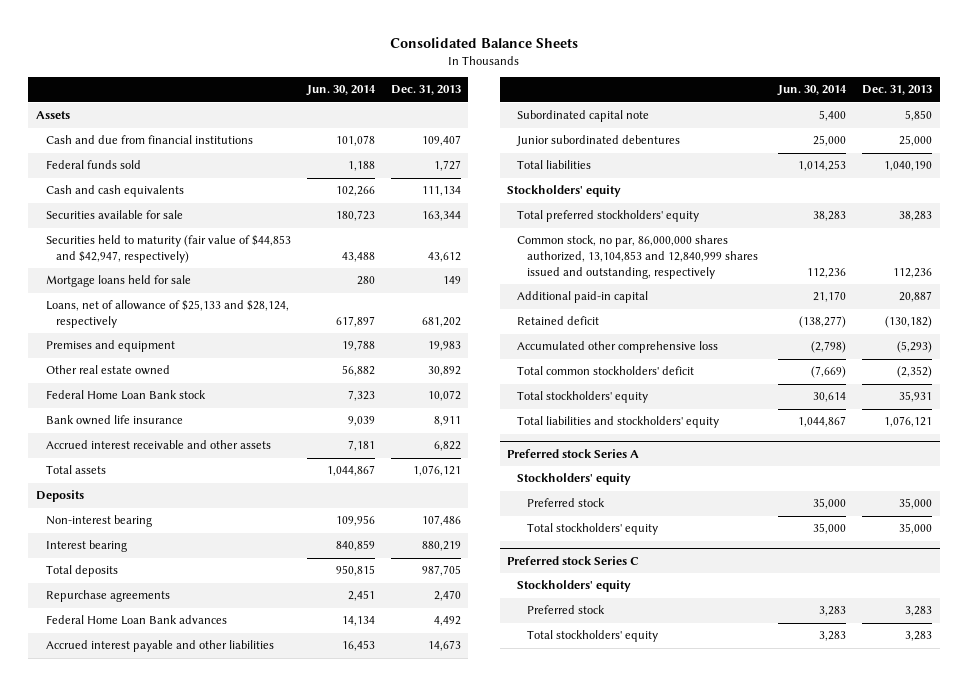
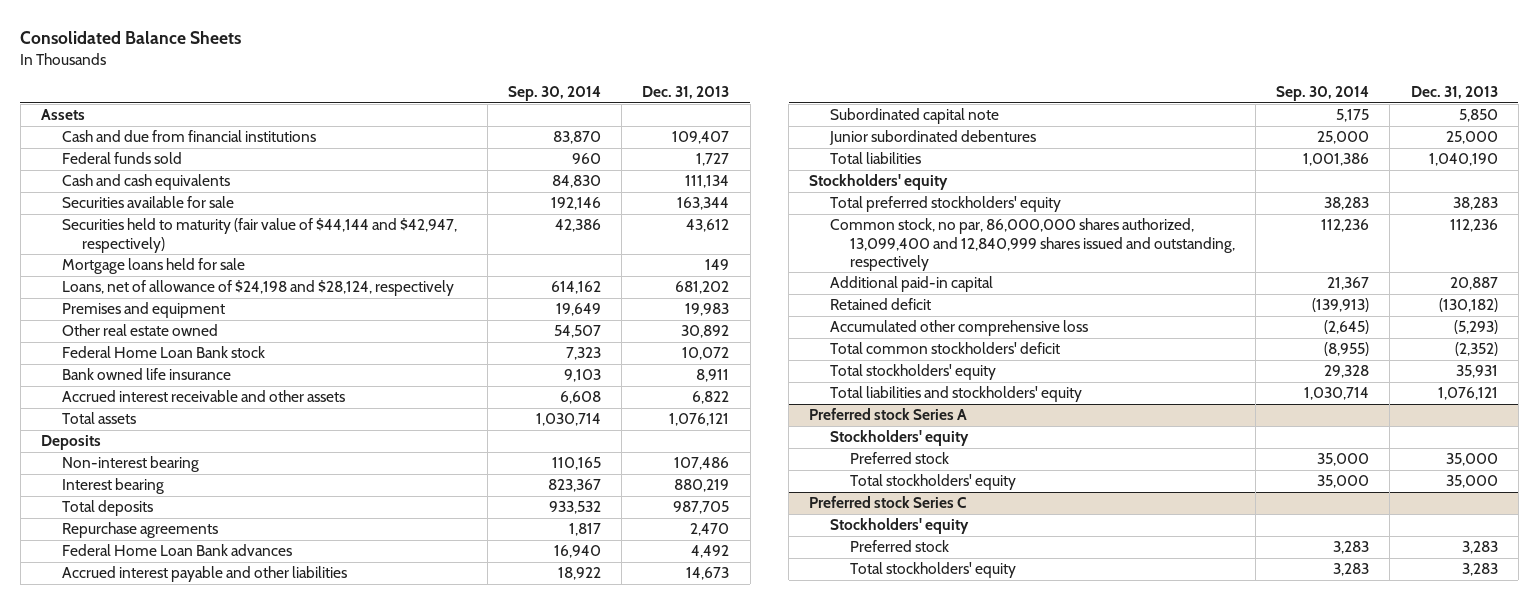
[305,85,376,97] Jun. 30, 2014 -> none
none -> [508,86,602,102] Sep. 30, 2014
[45,235,291,264] Securities held to maturity (fair value of $44,853 and $42,947, respectively) -> [61,218,457,253] Securities held to maturity (fair value of $44,144 and $42,947, respectively)
[45,300,289,329] Loans, net of allowance of $25,133 and $28,124, respectively -> [61,280,454,297] Loans, net of allowance of $24,198 and $28,124, respectively
[517,235,758,279] Common stock, no par, 86,000,000 shares authorized, 13,104,853 and 12,840,999 shares issued and outstanding, respectively -> [829,218,1236,271] Common stock, no par, 86,000,000 shares authorized, 13,099,400 and 12,840,999 shares issued and outstanding, respectively

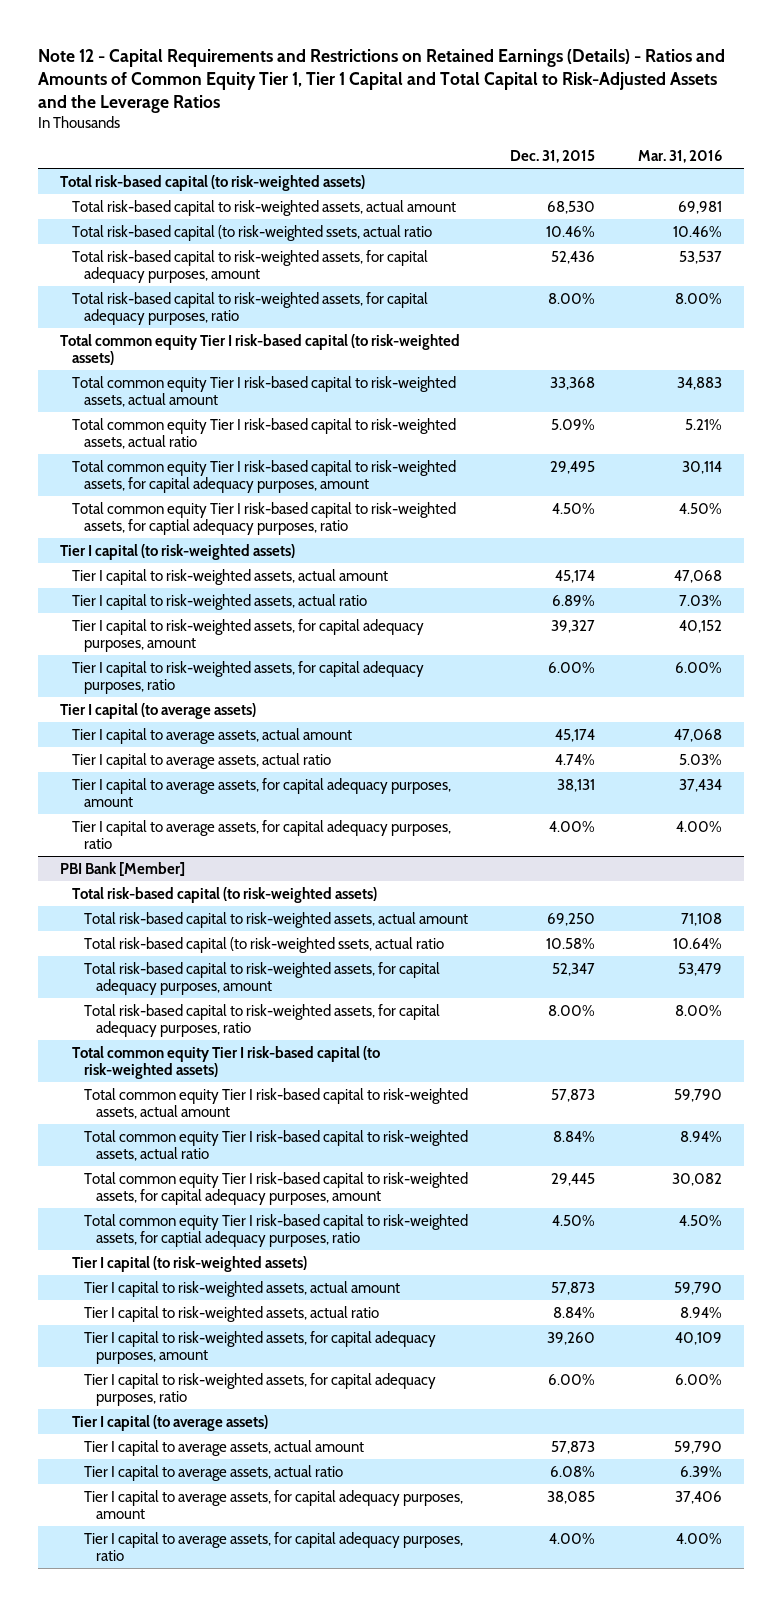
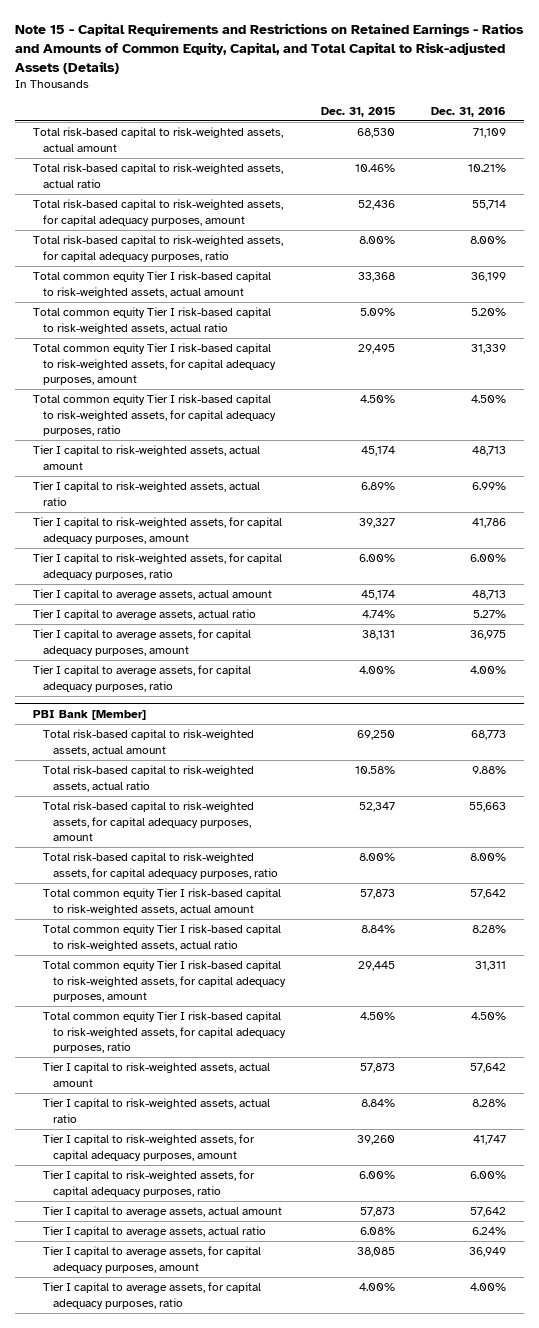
[38,48,726,114] Note 12 - Capital Requirements and Restrictions on Retained Earnings (Details) - Ratios and Amounts of Common Equity Tier 1, Tier 1 Capital and Total Capital to Risk-Adjusted Assets and the Leverage Ratios -> [14,22,524,74] Note 15 - Capital Requirements and Restrictions on Retained Earnings - Ratios and Amounts of Common Equity, Capital, and Total Capital to Risk-adjusted Assets (Details)
[638,150,723,164] Mar. 31, 2016 -> none
none -> [431,106,507,117] Dec. 31, 2016
[59,174,365,191] Total risk-based capital (to risk-weighted assets) -> none
[71,224,432,241] Total risk-based capital (to risk-weighted ssets, actual ratio -> [32,163,283,188] Total risk-based capital to risk-weighted assets, actual ratio
[59,333,460,366] Total common equity Tier I risk-based capital (to risk-weighted assets) -> none
[59,543,295,560] Tier I capital (to risk-weighted assets) -> none
[71,501,456,536] Total common equity Tier I risk-based capital to risk-weighted assets, for captial adequacy purposes, ratio -> [32,394,276,437] Total common equity Tier I risk-based capital to risk-weighted assets, for capital adequacy purposes, ratio
[59,702,256,719] Tier I capital (to average assets) -> none
[71,886,377,903] Total risk-based capital (to risk-weighted assets) -> none
[83,936,444,953] Total risk-based capital (to risk-weighted ssets, actual ratio -> [42,765,254,792] Total risk-based capital to risk-weighted assets, actual ratio
[71,1045,380,1080] Total common equity Tier I risk-based capital (to risk-weighted assets) -> none
[71,1255,307,1272] Tier I capital (to risk-weighted assets) -> none
[83,1213,468,1248] Total common equity Tier I risk-based capital to risk-weighted assets, for captial adequacy purposes, ratio -> [42,1011,286,1054] Total common equity Tier I risk-based capital to risk-weighted assets, for capital adequacy purposes, ratio
[71,1414,268,1431] Tier I capital (to average assets) -> none

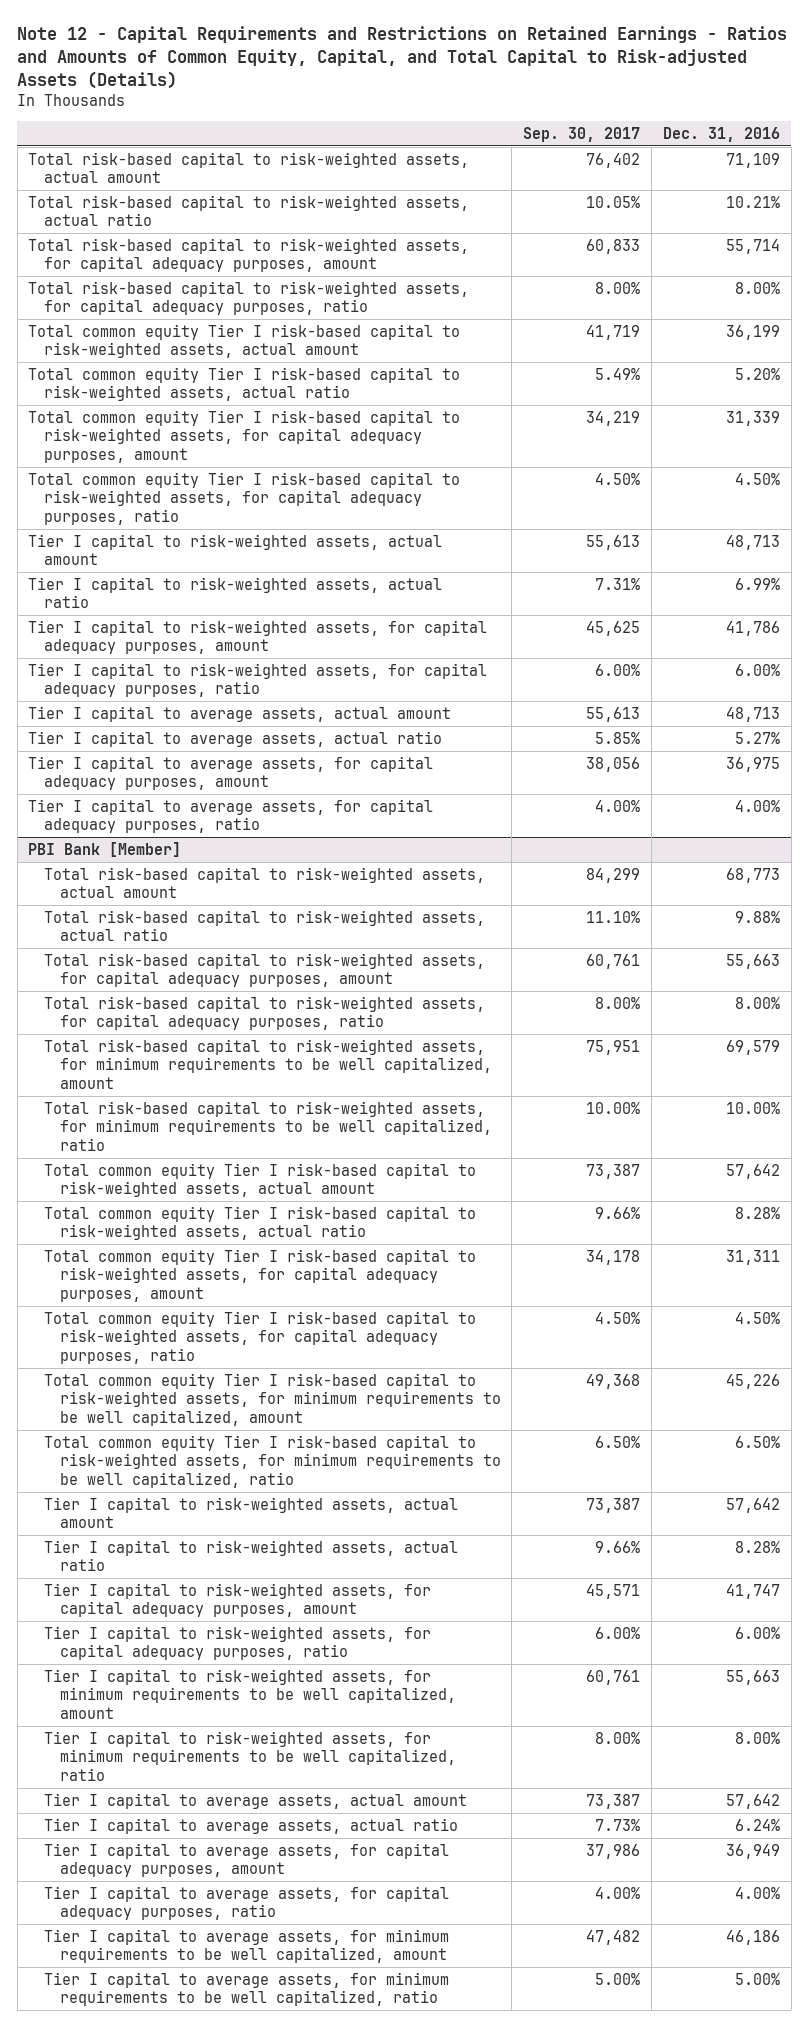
[14,22,524,74] Note 15 - Capital Requirements and Restrictions on Retained Earnings - Ratios and Amounts of Common Equity, Capital, and Total Capital to Risk-adjusted Assets (Details) -> [17,26,788,89] Note 12 - Capital Requirements and Restrictions on Retained Earnings - Ratios and Amounts of Common Equity, Capital, and Total Capital to Risk-adjusted Assets (Details)
[320,106,395,117] Dec. 31, 2015 -> none
none -> [523,126,641,142] Sep. 30, 2017
none -> [44,1038,492,1089] Total risk-based capital to risk-weighted assets, for minimum requirements to be well capitalized, amount
none -> [44,1100,492,1151] Total risk-based capital to risk-weighted assets, for minimum requirements to be well capitalized, ratio
none -> [44,1372,501,1426] Total common equity Tier I risk-based capital to risk-weighted assets, for minimum requirements to be well capitalized, amount
none -> [44,1434,501,1488] Total common equity Tier I risk-based capital to risk-weighted assets, for minimum requirements to be well capitalized, ratio
none -> [44,1668,456,1719] Tier I capital to risk-weighted assets, for minimum requirements to be well capitalized, amount
none -> [44,1730,456,1781] Tier I capital to risk-weighted assets, for minimum requirements to be well capitalized, ratio
none -> [44,1928,450,1964] Tier I capital to average assets, for minimum requirements to be well capitalized, amount
none -> [44,1971,450,2007] Tier I capital to average assets, for minimum requirements to be well capitalized, ratio

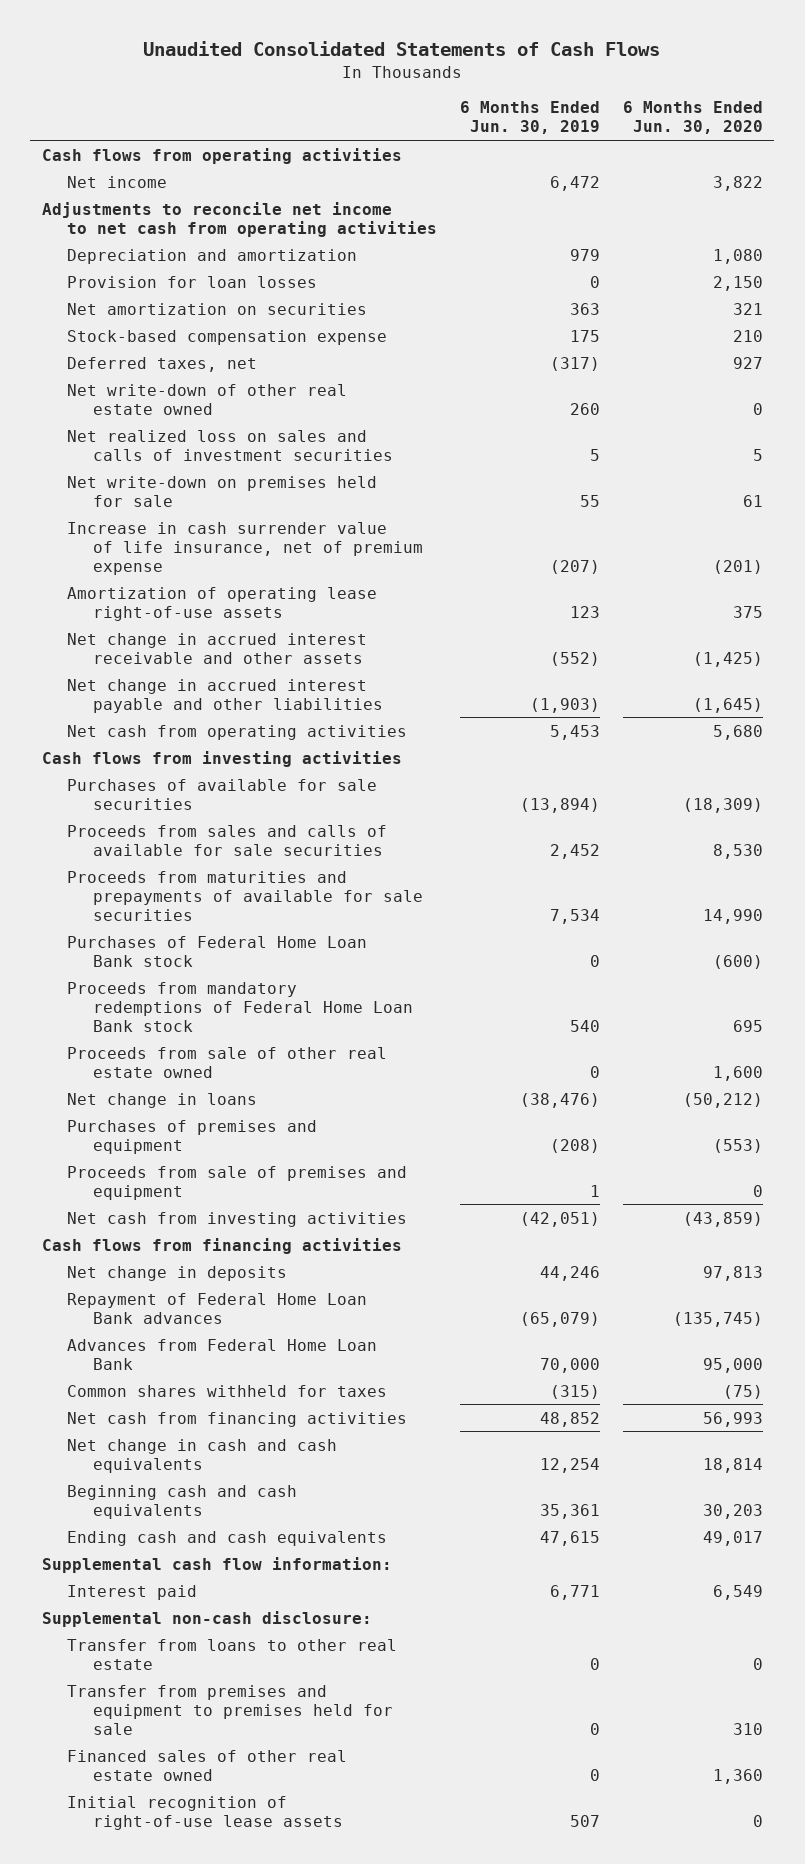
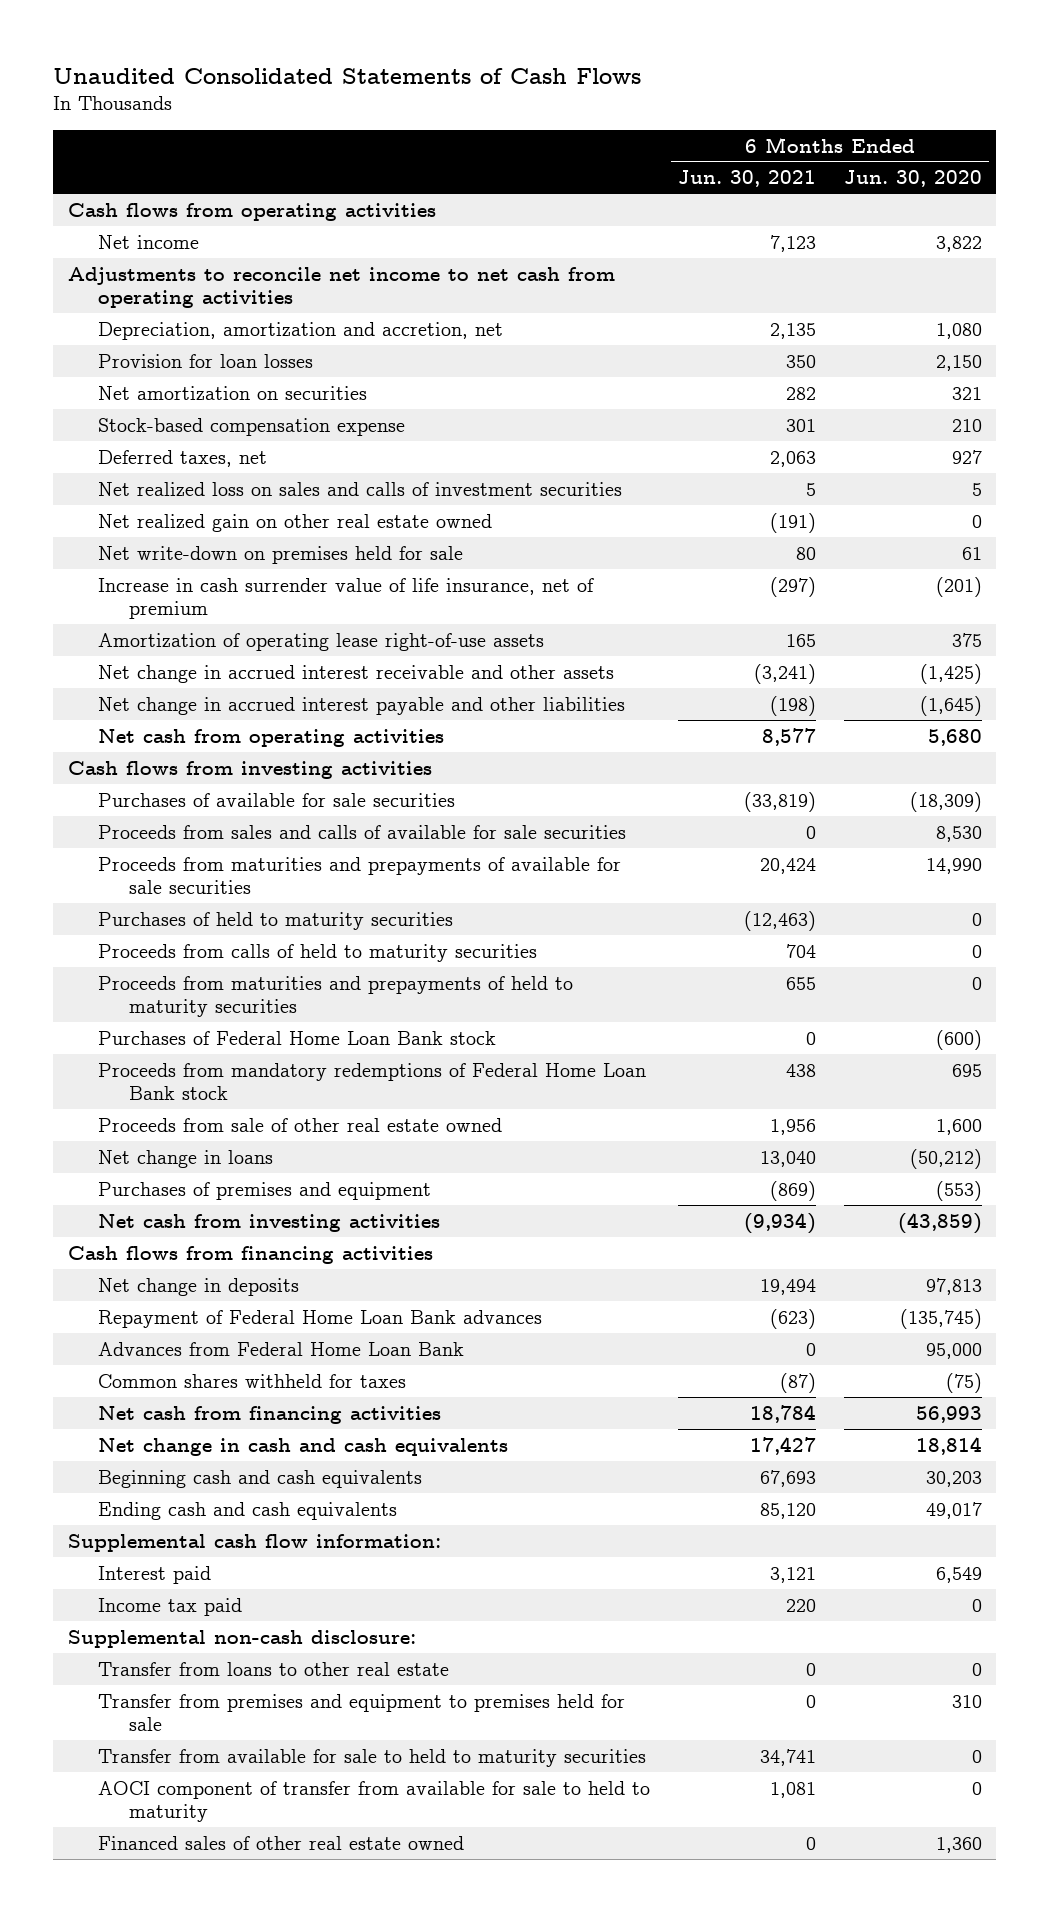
[460,101,601,135] 6 Months Ended Jun. 30, 2019 -> none
none -> [678,170,817,188] Jun. 30, 2021
[67,248,358,264] Depreciation and amortization -> [98,321,504,340] Depreciation, amortization and accretion, net
[67,383,348,415] Net write-down of other real estate owned -> none
none -> [98,513,493,532] Net realized gain on other real estate owned
[67,521,424,575] Increase in cash surrender value of life insurance, net of premium expense -> [98,577,595,620] Increase in cash surrender value of life insurance, net of premium
none -> [98,911,454,930] Purchases of held to maturity securities
none -> [98,943,538,962] Proceeds from calls of held to maturity securities
none -> [98,975,574,1018] Proceeds from maturities and prepayments of held to maturity securities
[67,1165,408,1200] Proceeds from sale of premises and equipment -> none
none -> [98,1597,243,1616] Income tax paid
none -> [98,1748,647,1767] Transfer from available for sale to held to maturity securities
none -> [98,1780,651,1823] AOCI component of transfer from available for sale to held to maturity
[67,1795,344,1830] Initial recognition of right-of-use lease assets -> none

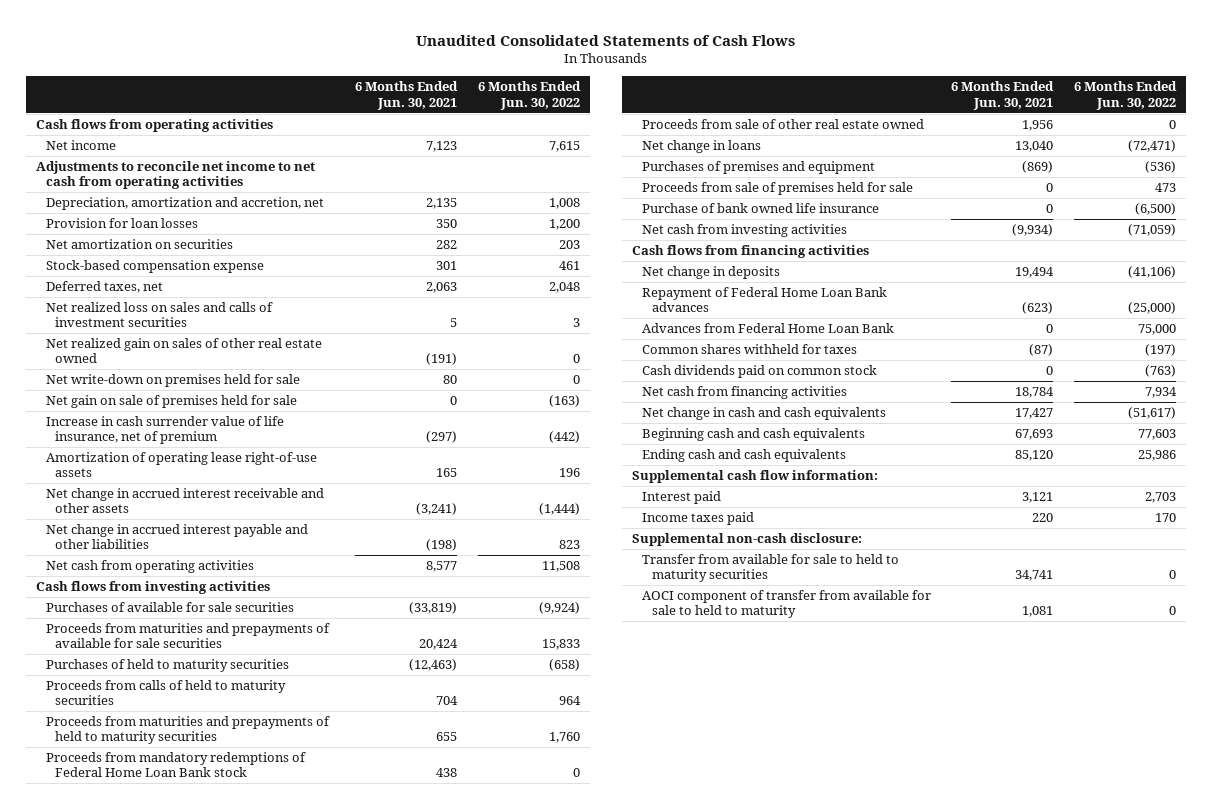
[844,170,983,188] Jun. 30, 2020 -> none
none -> [477,81,581,110] 6 Months Ended Jun. 30, 2022
[98,513,493,532] Net realized gain on other real estate owned -> [45,338,322,364] Net realized gain on sales of other real estate owned
none -> [45,395,297,409] Net gain on sale of premises held for sale
[98,824,627,839] Proceeds from sales and calls of available for sale securities -> none
[98,1030,497,1045] Purchases of Federal Home Loan Bank stock -> none
none -> [642,182,914,196] Proceeds from sale of premises held for sale
none -> [642,203,880,214] Purchase of bank owned life insurance
none -> [642,365,878,379] Cash dividends paid on common stock
[98,1597,243,1616] Income tax paid -> [642,512,755,526] Income taxes paid
[98,1661,450,1676] Transfer from loans to other real estate -> none
[98,1693,626,1732] Transfer from premises and equipment to premises held for sale -> none
[98,1835,465,1850] Financed sales of other real estate owned -> none

